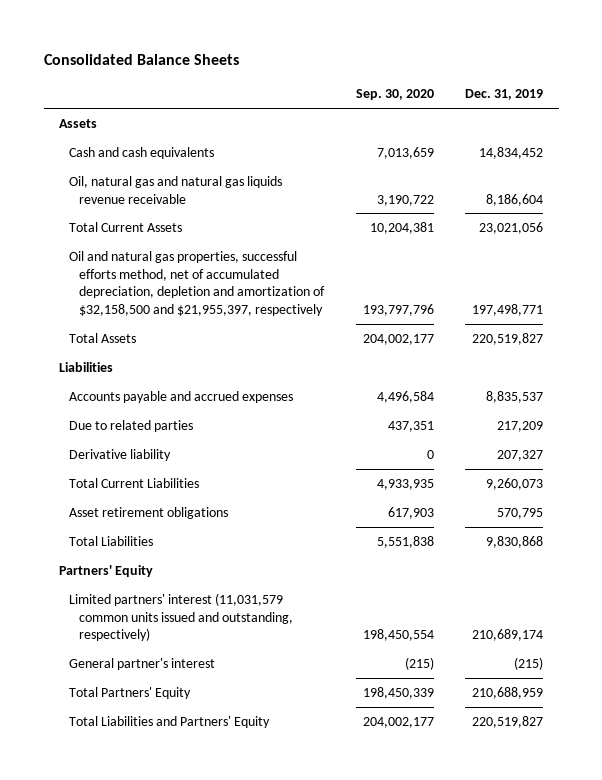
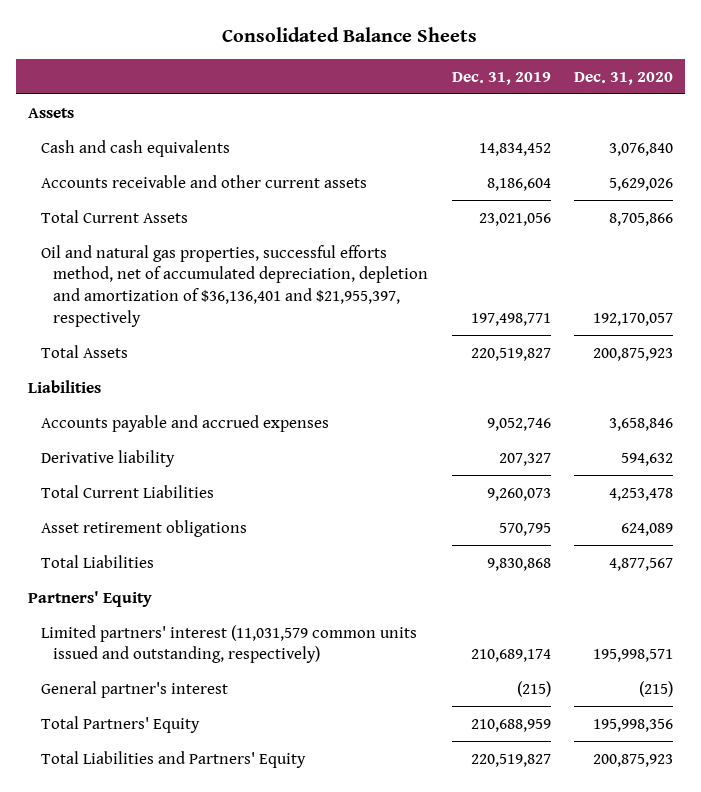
[355,89,434,101] Sep. 30, 2020 -> none
none -> [574,71,674,85] Dec. 31, 2020
[69,175,283,204] Oil, natural gas and natural gas liquids revenue receivable -> [40,174,367,188] Accounts receivable and other current assets
[69,250,326,316] Oil and natural gas properties, successful efforts method, net of accumulated depreciation, depletion and amortization of $32,158,500 and $21,955,397, respectively -> [40,244,429,327] Oil and natural gas properties, successful efforts method, net of accumulated depreciation, depletion and amortization of $36,136,401 and $21,955,397, respectively
[69,419,194,432] Due to related parties -> none
[485,390,543,403] 8,835,537 -> [486,417,551,431] 9,052,746

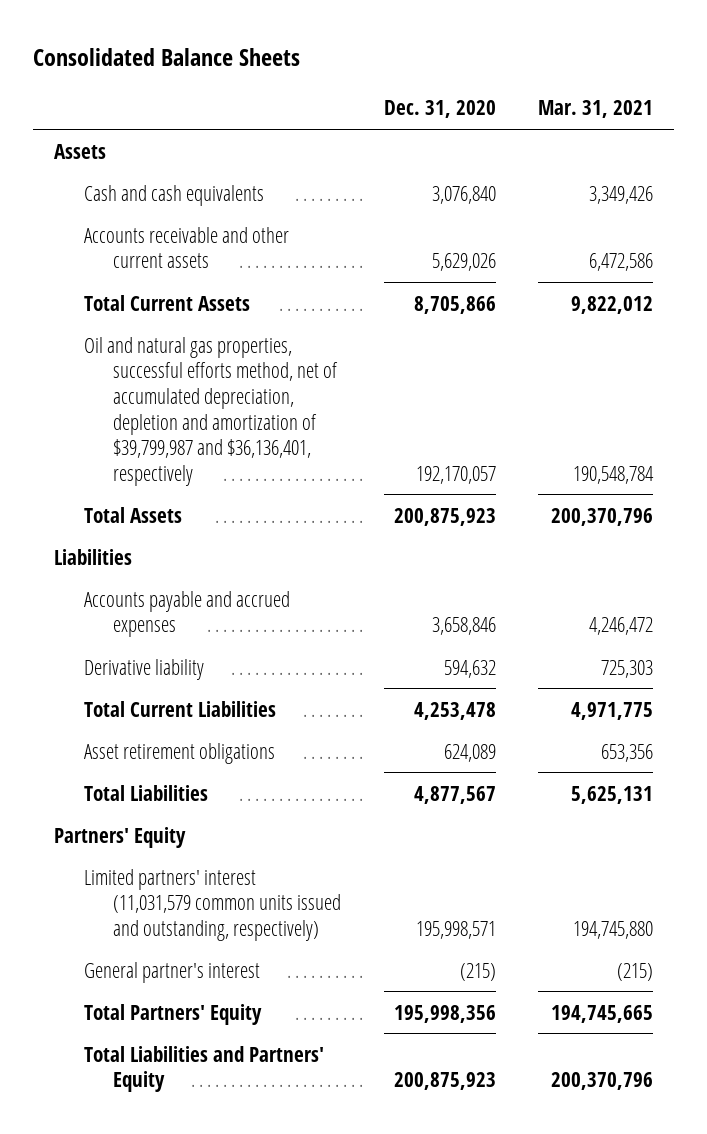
[451,71,551,85] Dec. 31, 2019 -> none
none -> [537,100,653,119] Mar. 31, 2021
[40,244,429,327] Oil and natural gas properties, successful efforts method, net of accumulated depreciation, depletion and amortization of $36,136,401 and $21,955,397, respectively -> [83,336,339,486] Oil and natural gas properties, successful efforts method, net of accumulated depreciation, depletion and amortization of $39,799,987 and $36,136,401, respectively

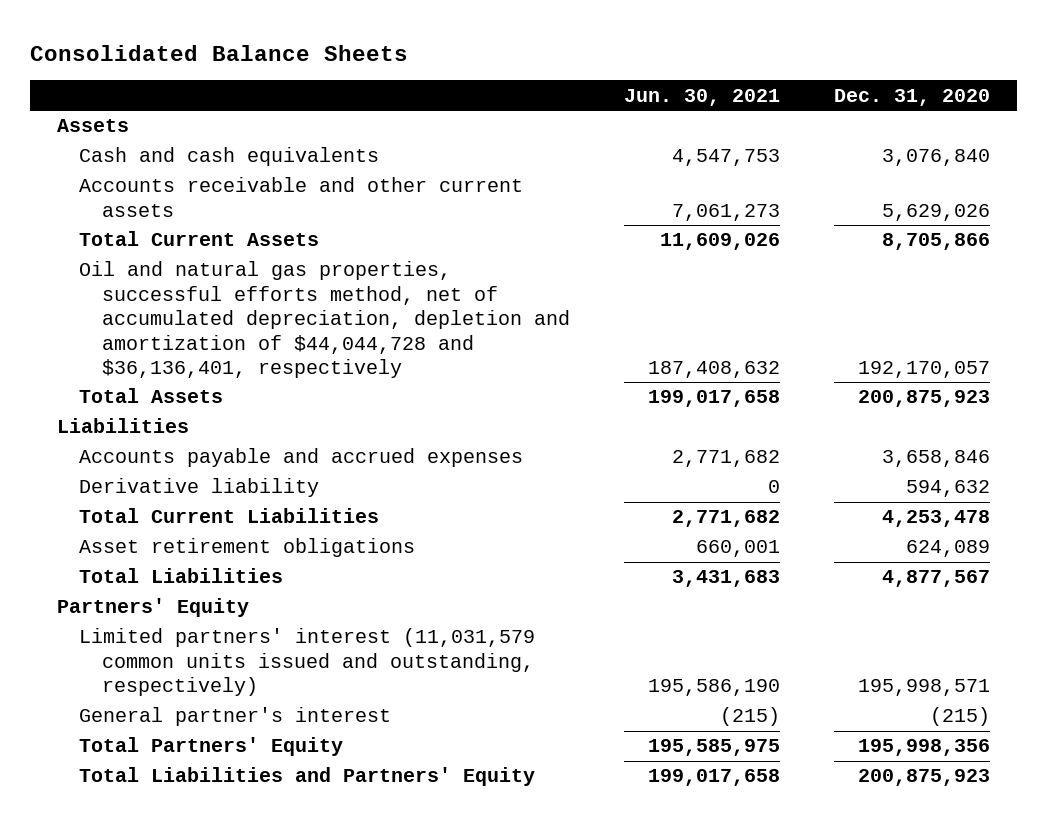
[537,100,653,119] Mar. 31, 2021 -> none
none -> [623,88,780,106] Jun. 30, 2021
[83,336,339,486] Oil and natural gas properties, successful efforts method, net of accumulated depreciation, depletion and amortization of $39,799,987 and $36,136,401, respectively -> [79,261,571,378] Oil and natural gas properties, successful efforts method, net of accumulated depreciation, depletion and amortization of $44,044,728 and $36,136,401, respectively

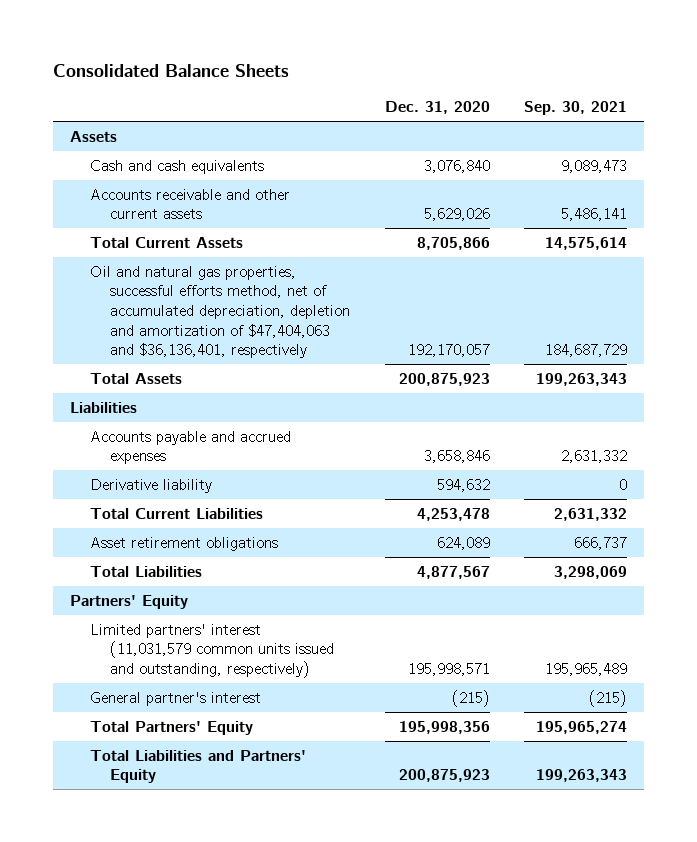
[623,88,780,106] Jun. 30, 2021 -> none
none -> [524,100,628,115] Sep. 30, 2021
[79,261,571,378] Oil and natural gas properties, successful efforts method, net of accumulated depreciation, depletion and amortization of $44,044,728 and $36,136,401, respectively -> [90,265,351,359] Oil and natural gas properties, successful efforts method, net of accumulated depreciation, depletion and amortization of $47,404,063 and $36,136,401, respectively

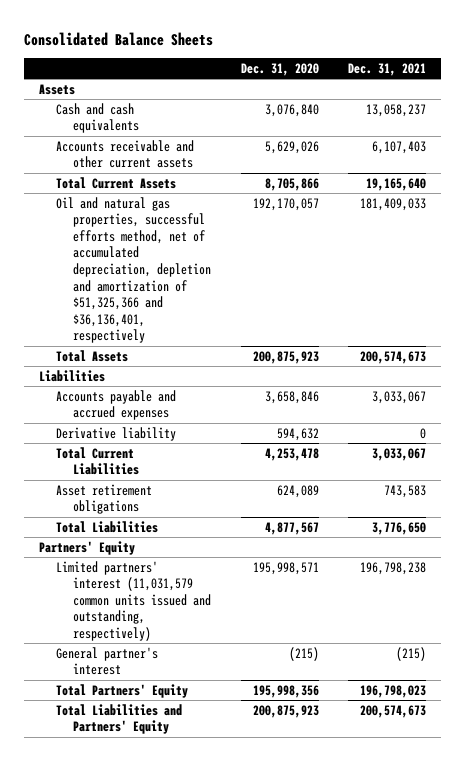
[524,100,628,115] Sep. 30, 2021 -> none
none -> [348,62,427,76] Dec. 31, 2021
[90,265,351,359] Oil and natural gas properties, successful efforts method, net of accumulated depreciation, depletion and amortization of $47,404,063 and $36,136,401, respectively -> [55,196,212,344] Oil and natural gas properties, successful efforts method, net of accumulated depreciation, depletion and amortization of $51,325,366 and $36,136,401, respectively

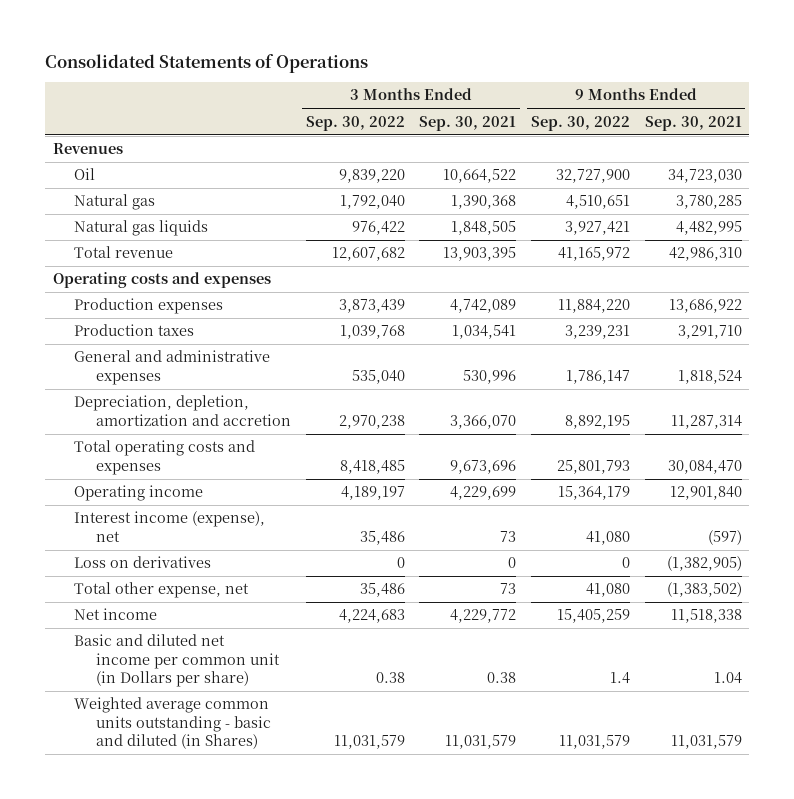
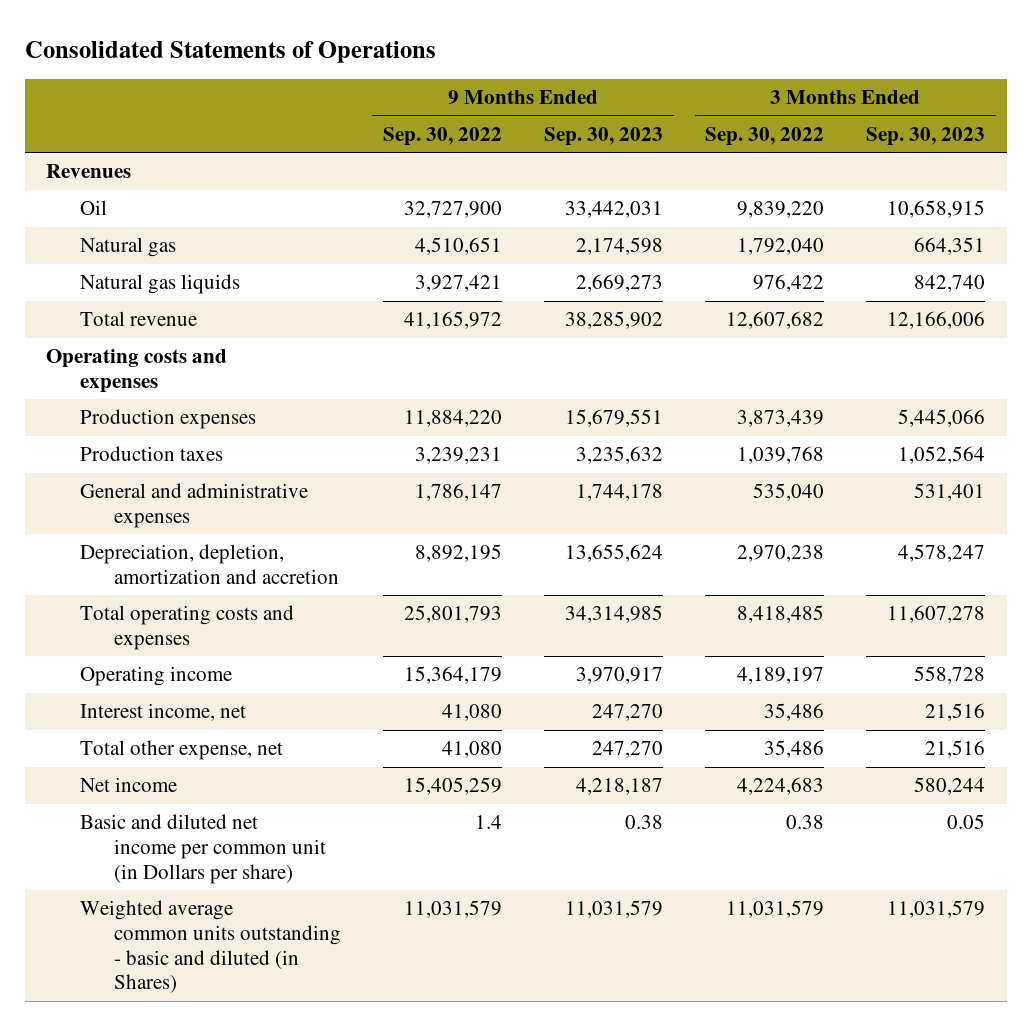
[419,115,517,131] Sep. 30, 2021 -> none
[644,115,742,131] Sep. 30, 2021 -> none
none -> [544,126,664,146] Sep. 30, 2023
none -> [866,126,986,146] Sep. 30, 2023
[74,556,212,569] Loss on derivatives -> none
[74,511,266,542] Interest income (expense), net -> [79,703,246,722] Interest income, net

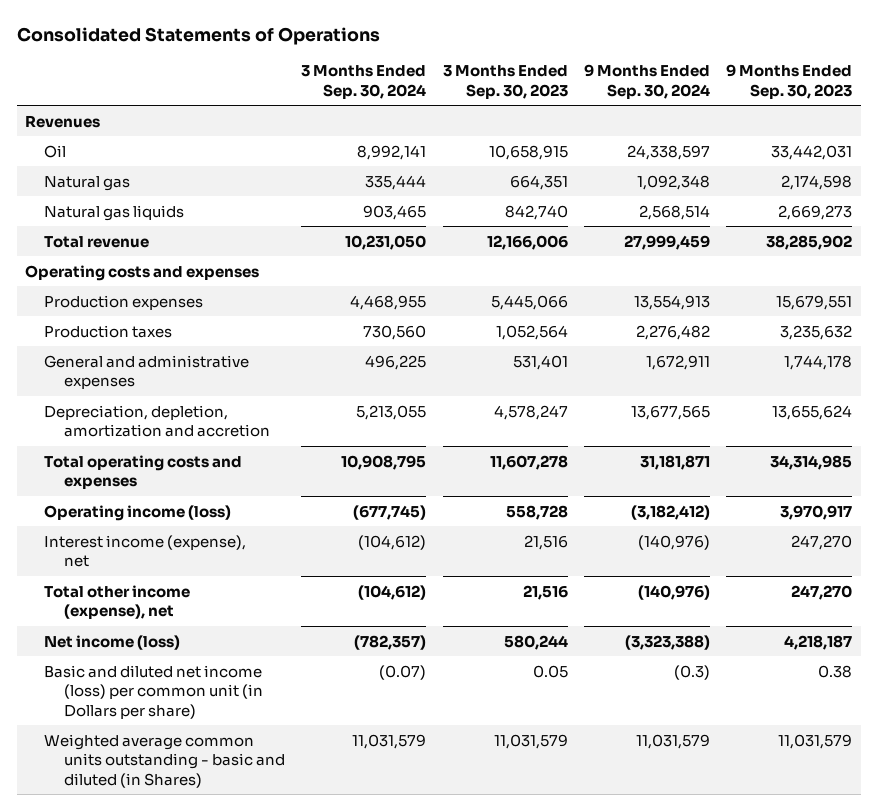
[382,126,502,146] Sep. 30, 2022 -> none
[705,126,825,146] Sep. 30, 2022 -> none
none -> [301,65,427,99] 3 Months Ended Sep. 30, 2024
none -> [583,64,710,99] 9 Months Ended Sep. 30, 2024
[79,666,232,687] Operating income -> [44,504,232,521] Operating income (loss)
[79,703,246,722] Interest income, net -> [44,534,247,568] Interest income (expense), net
[79,740,283,761] Total other expense, net -> [44,584,191,620] Total other income (expense), net
[79,777,177,793] Net income -> [44,634,181,650] Net income (loss)
[79,814,326,884] Basic and diluted net income per common unit (in Dollars per share) -> [44,664,263,719] Basic and diluted net income (loss) per common unit (in Dollars per share)

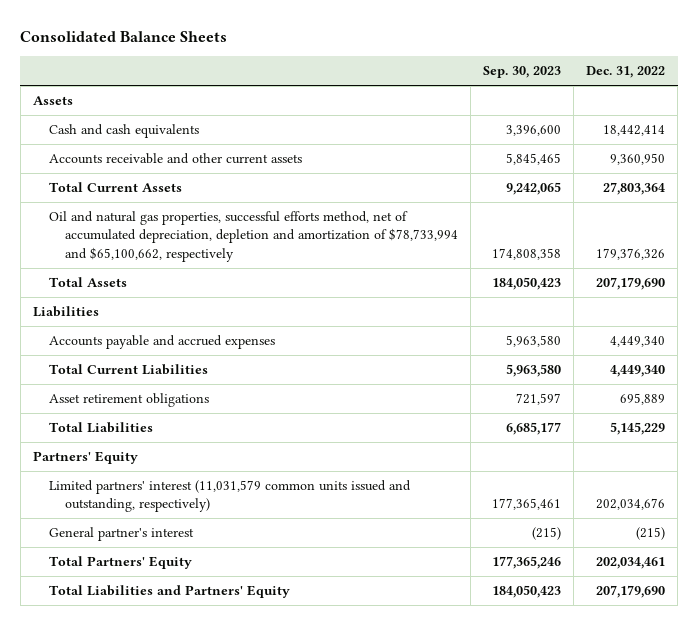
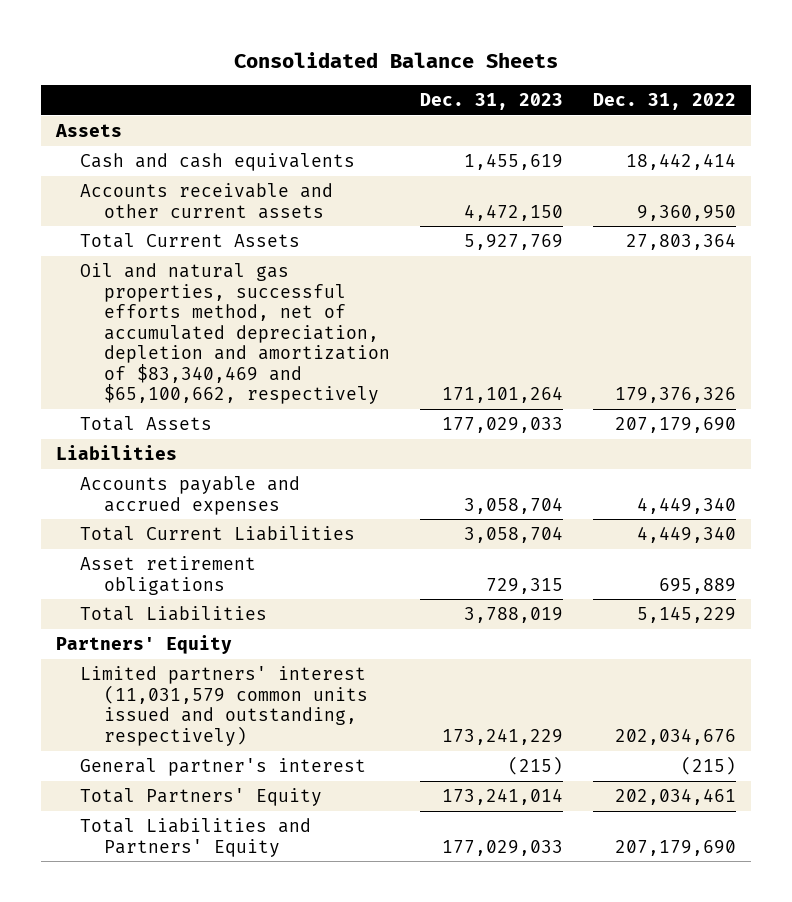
[483,66,562,79] Sep. 30, 2023 -> none
none -> [420,92,564,110] Dec. 31, 2023
[48,211,458,262] Oil and natural gas properties, successful efforts method, net of accumulated depreciation, depletion and amortization of $78,733,994 and $65,100,662, respectively -> [79,262,391,405] Oil and natural gas properties, successful efforts method, net of accumulated depreciation, depletion and amortization of $83,340,469 and $65,100,662, respectively

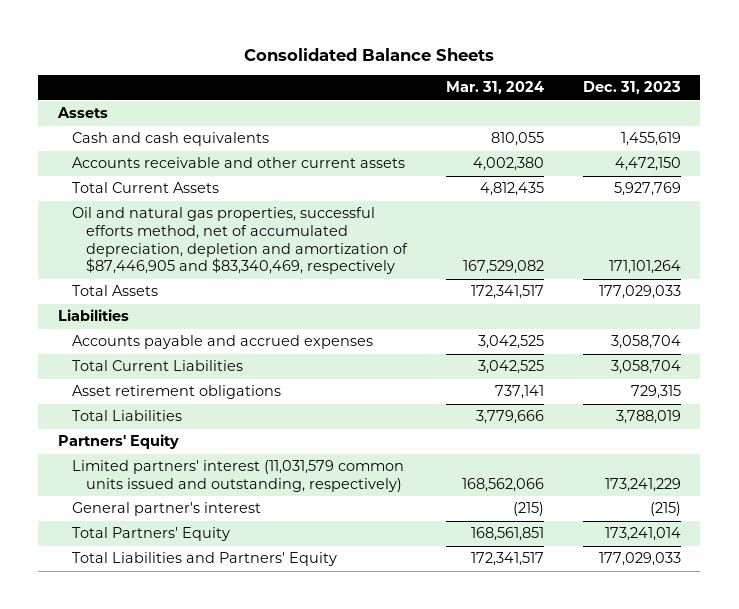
[593,92,737,110] Dec. 31, 2022 -> none
none -> [445,81,544,95] Mar. 31, 2024
[79,262,391,405] Oil and natural gas properties, successful efforts method, net of accumulated depreciation, depletion and amortization of $83,340,469 and $65,100,662, respectively -> [71,207,408,275] Oil and natural gas properties, successful efforts method, net of accumulated depreciation, depletion and amortization of $87,446,905 and $83,340,469, respectively

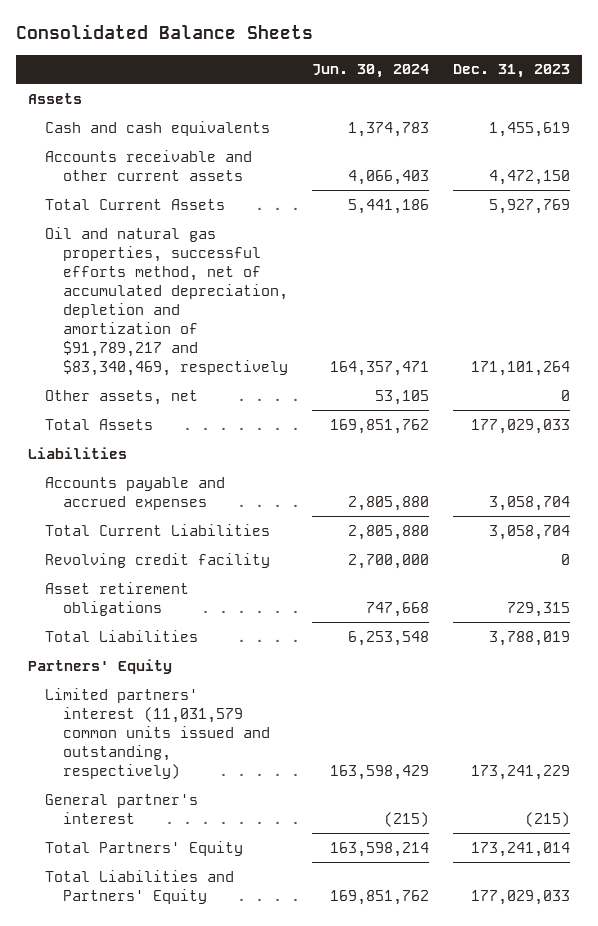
[445,81,544,95] Mar. 31, 2024 -> none
none -> [311,64,429,79] Jun. 30, 2024
[71,207,408,275] Oil and natural gas properties, successful efforts method, net of accumulated depreciation, depletion and amortization of $87,446,905 and $83,340,469, respectively -> [45,226,288,376] Oil and natural gas properties, successful efforts method, net of accumulated depreciation, depletion and amortization of $91,789,217 and $83,340,469, respectively
none -> [45,389,199,405] Other assets, net
none -> [45,552,271,568] Revolving credit facility

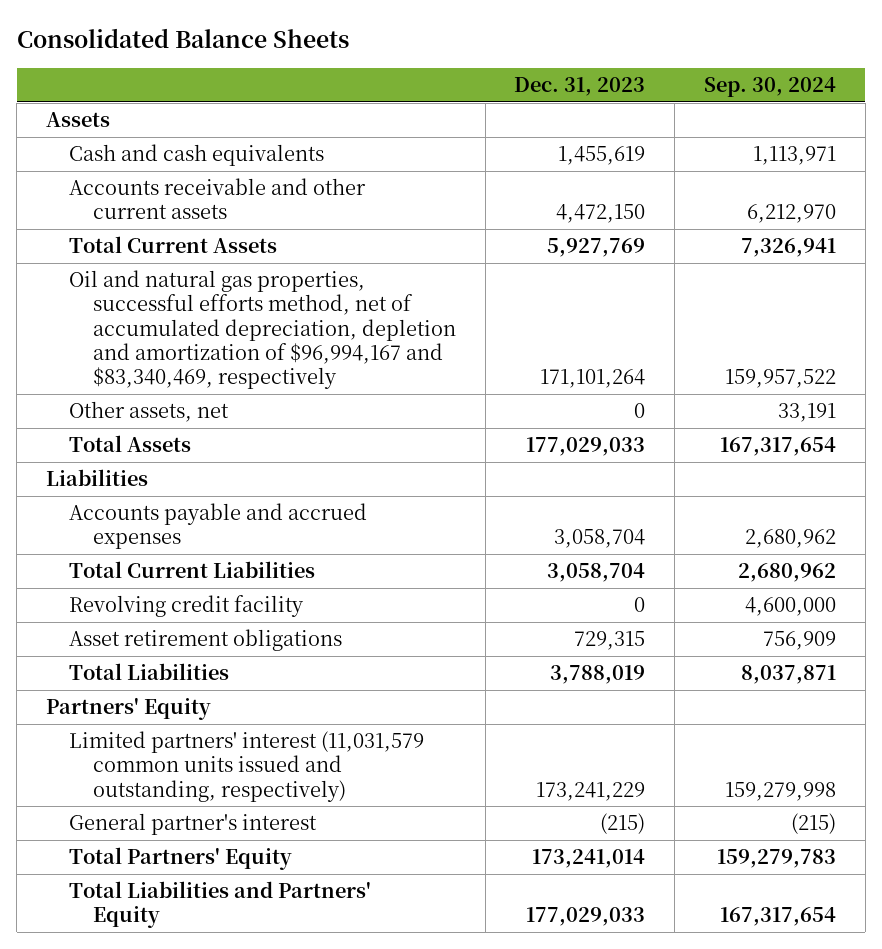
[311,64,429,79] Jun. 30, 2024 -> none
none -> [703,77,836,98] Sep. 30, 2024
[45,226,288,376] Oil and natural gas properties, successful efforts method, net of accumulated depreciation, depletion and amortization of $91,789,217 and $83,340,469, respectively -> [69,270,457,389] Oil and natural gas properties, successful efforts method, net of accumulated depreciation, depletion and amortization of $96,994,167 and $83,340,469, respectively

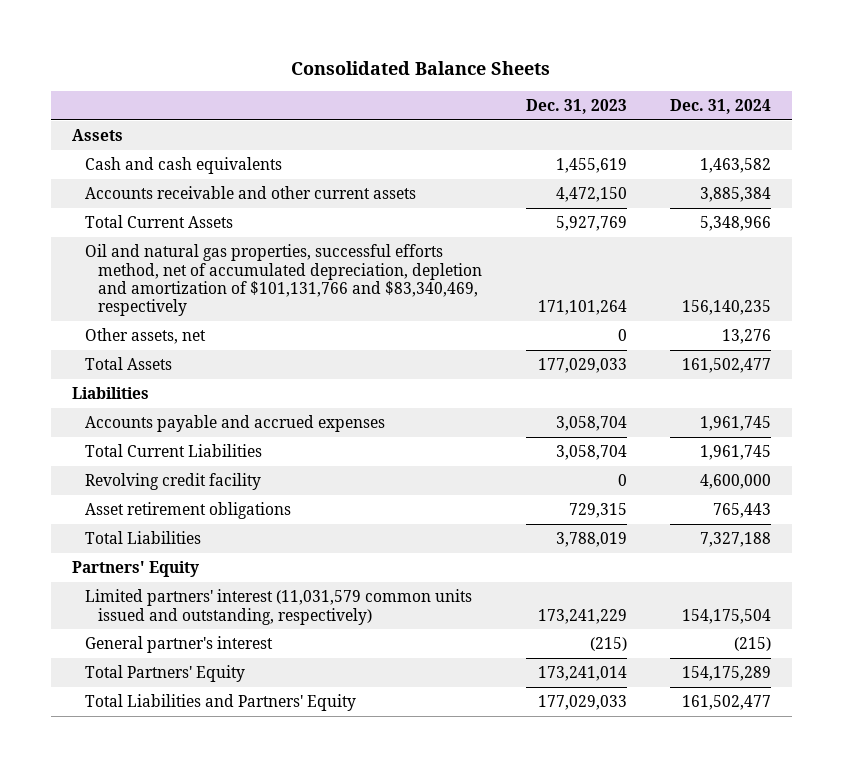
[703,77,836,98] Sep. 30, 2024 -> none
none -> [669,98,771,114] Dec. 31, 2024
[69,270,457,389] Oil and natural gas properties, successful efforts method, net of accumulated depreciation, depletion and amortization of $96,994,167 and $83,340,469, respectively -> [85,244,483,317] Oil and natural gas properties, successful efforts method, net of accumulated depreciation, depletion and amortization of $101,131,766 and $83,340,469, respectively

